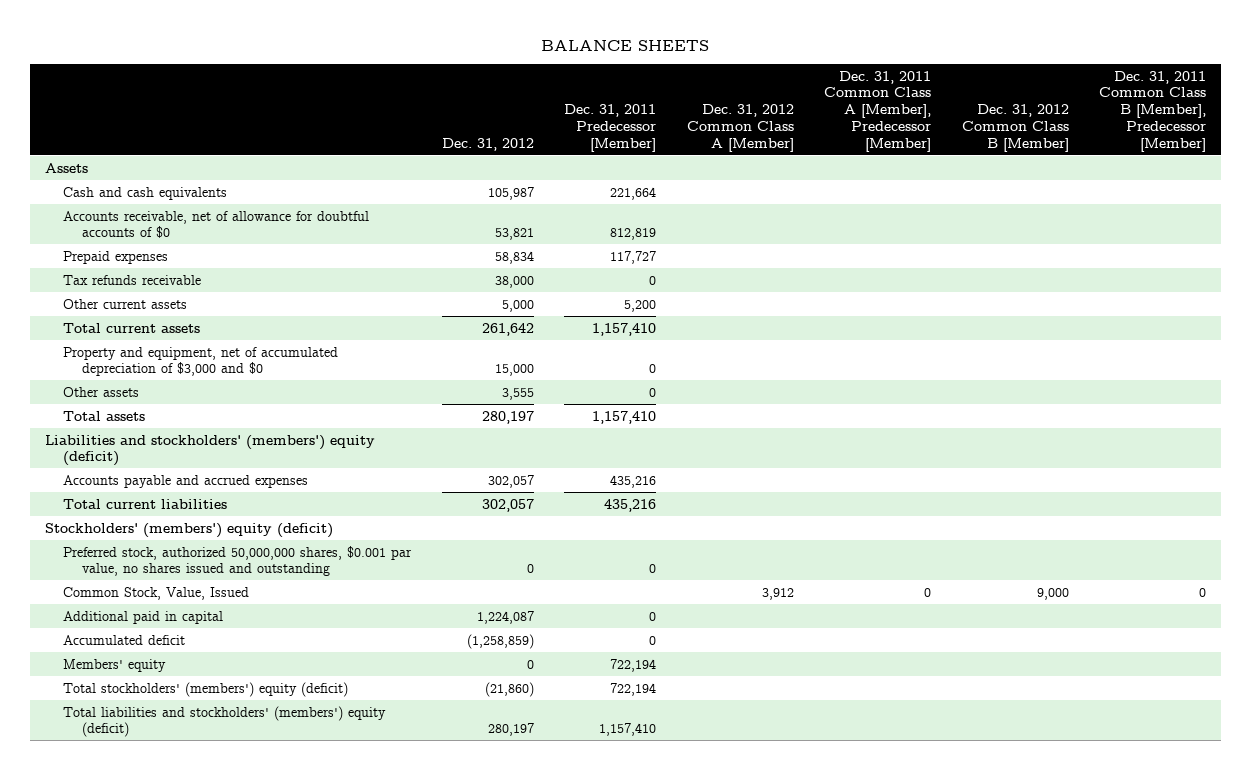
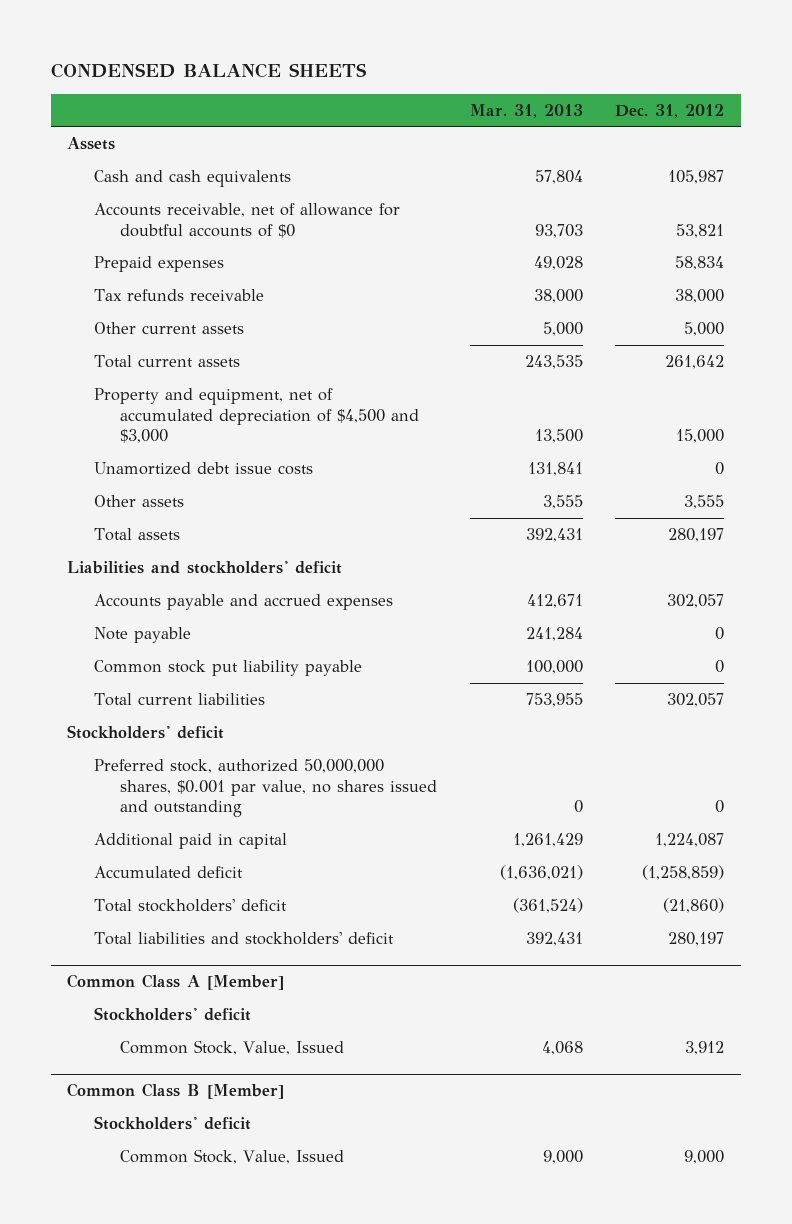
[541,39,710,51] BALANCE SHEETS -> [51,62,368,78] CONDENSED BALANCE SHEETS
[564,104,657,152] Dec. 31, 2011 Predecessor [Member] -> none
[686,104,794,152] Dec. 31, 2012 Common Class A [Member] -> none
[824,70,932,152] Dec. 31, 2011 Common Class A [Member], Predecessor [Member] -> none
[961,104,1069,152] Dec. 31, 2012 Common Class B [Member] -> none
[1099,70,1207,152] Dec. 31, 2011 Common Class B [Member], Predecessor [Member] -> none
none -> [469,103,583,118] Mar. 31, 2013
[63,346,339,377] Property and equipment, net of accumulated depreciation of $3,000 and $0 -> [93,388,420,444] Property and equipment, net of accumulated depreciation of $4,500 and $3,000
none -> [93,462,313,476] Unamortized debt issue costs
[44,434,375,467] Liabilities and stockholders' (members') equity (deficit) -> [67,561,343,575] Liabilities and stockholders' deficit
none -> [93,627,191,644] Note payable
none -> [93,660,362,677] Common stock put liability payable
[44,522,333,538] Stockholders' (members') equity (deficit) -> [67,725,225,740] Stockholders' deficit
[63,586,250,600] Common Stock, Value, Issued -> none
[63,658,167,672] Members' equity -> none
[63,681,349,697] Total stockholders' (members') equity (deficit) -> [93,899,287,913] Total stockholders' deficit
[63,705,387,738] Total liabilities and stockholders' (members') equity (deficit) -> [93,932,394,946] Total liabilities and stockholders' deficit
none -> [67,974,285,991] Common Class A [Member]
none -> [93,1007,251,1022] Stockholders' deficit
none -> [120,1040,345,1056] Common Stock, Value, Issued
none -> [67,1083,285,1100] Common Class B [Member]
none -> [93,1116,251,1131] Stockholders' deficit
none -> [120,1149,345,1165] Common Stock, Value, Issued

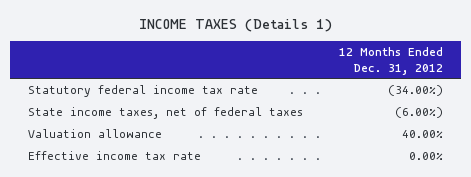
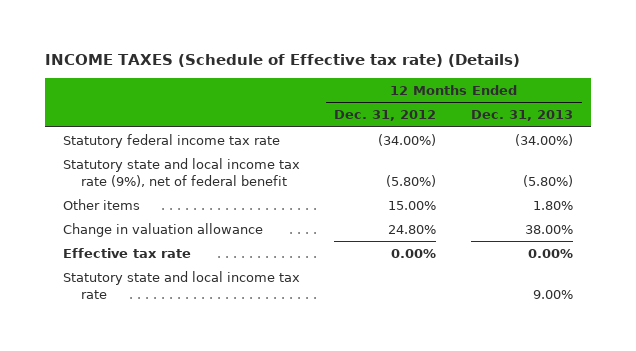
[138,19,332,33] INCOME TAXES (Details 1) -> [45,54,521,68] INCOME TAXES (Schedule of Effective tax rate) (Details)
none -> [471,110,574,122] Dec. 31, 2013
[28,107,304,120] State income taxes, net of federal taxes -> [62,157,300,187] Statutory state and local income tax rate (9%), net of federal benefit
[394,107,443,119] (6.00%) -> [386,174,437,187] (5.80%)
none -> [62,198,140,210] Other items
[28,129,163,139] Valuation allowance -> [62,222,263,237] Change in valuation allowance
[401,130,443,139] 40.00% -> [388,224,437,234] 24.80%
[28,151,202,161] Effective income tax rate -> [62,247,191,258] Effective tax rate
none -> [62,270,300,299] Statutory state and local income tax rate

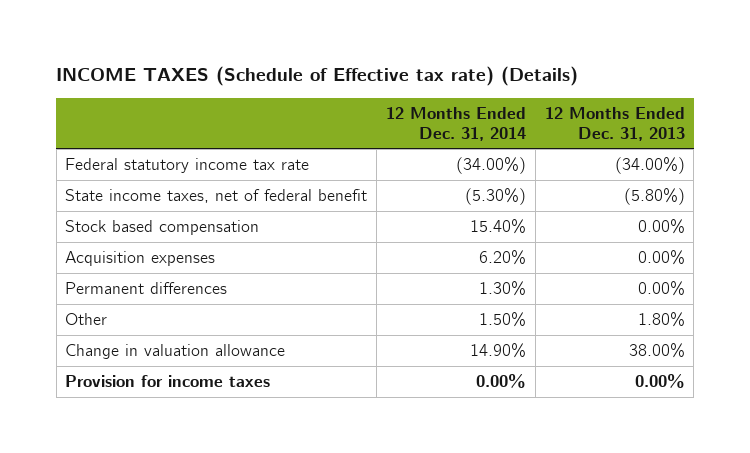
[334,110,437,122] Dec. 31, 2012 -> none
none -> [385,106,526,141] 12 Months Ended Dec. 31, 2014
[62,133,280,148] Statutory federal income tax rate -> [65,157,310,173] Federal statutory income tax rate
[62,157,300,187] Statutory state and local income tax rate (9%), net of federal benefit -> [65,188,368,203] State income taxes, net of federal benefit
none -> [65,219,260,235] Stock based compensation
none -> [65,250,216,266] Acquisition expenses
none -> [65,281,228,294] Permanent differences
[62,198,140,210] Other items -> [65,312,108,325] Other
[62,270,300,299] Statutory state and local income tax rate -> none
[62,247,191,258] Effective tax rate -> [65,374,271,387] Provision for income taxes

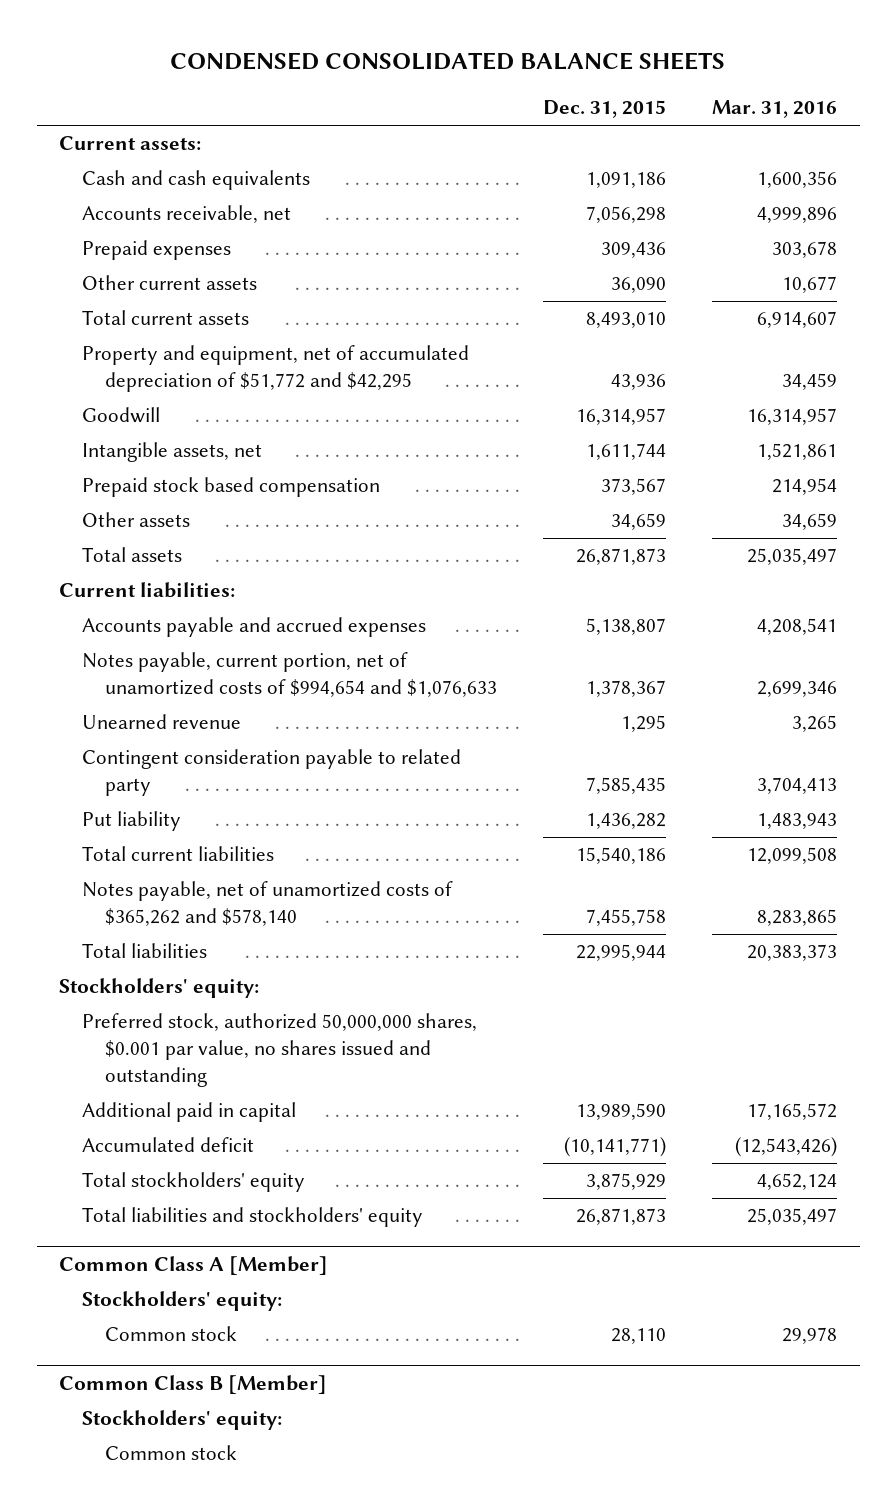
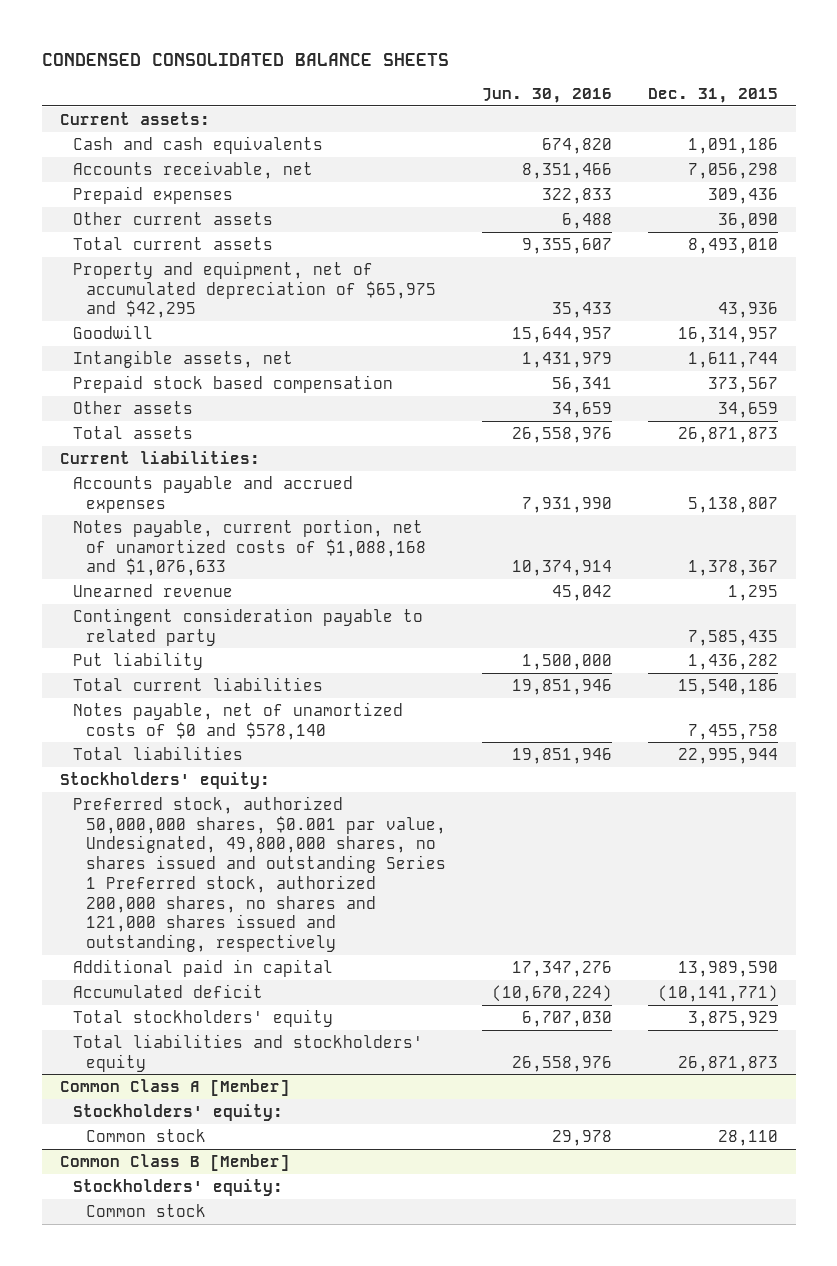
[711,100,837,119] Mar. 31, 2016 -> none
none -> [481,87,612,103] Jun. 30, 2016
[82,345,470,393] Property and equipment, net of accumulated depreciation of $51,772 and $42,295 -> [72,260,436,319] Property and equipment, net of accumulated depreciation of $65,975 and $42,295
[82,652,498,698] Notes payable, current portion, net of unamortized costs of $994,654 and $1,076,633 -> [72,518,426,577] Notes payable, current portion, net of unamortized costs of $1,088,168 and $1,076,633
[82,881,454,927] Notes payable, net of unamortized costs of $365,262 and $578,140 -> [72,701,403,740] Notes payable, net of unamortized costs of $0 and $578,140
[82,1013,478,1087] Preferred stock, authorized 50,000,000 shares, $0.001 par value, no shares issued and outstanding -> [72,795,446,953] Preferred stock, authorized 50,000,000 shares, $0.001 par value, Undesignated, 49,800,000 shares, no shares issued and outstanding Series 1 Preferred stock, authorized 200,000 shares, no shares and 121,000 shares issued and outstanding, respectively

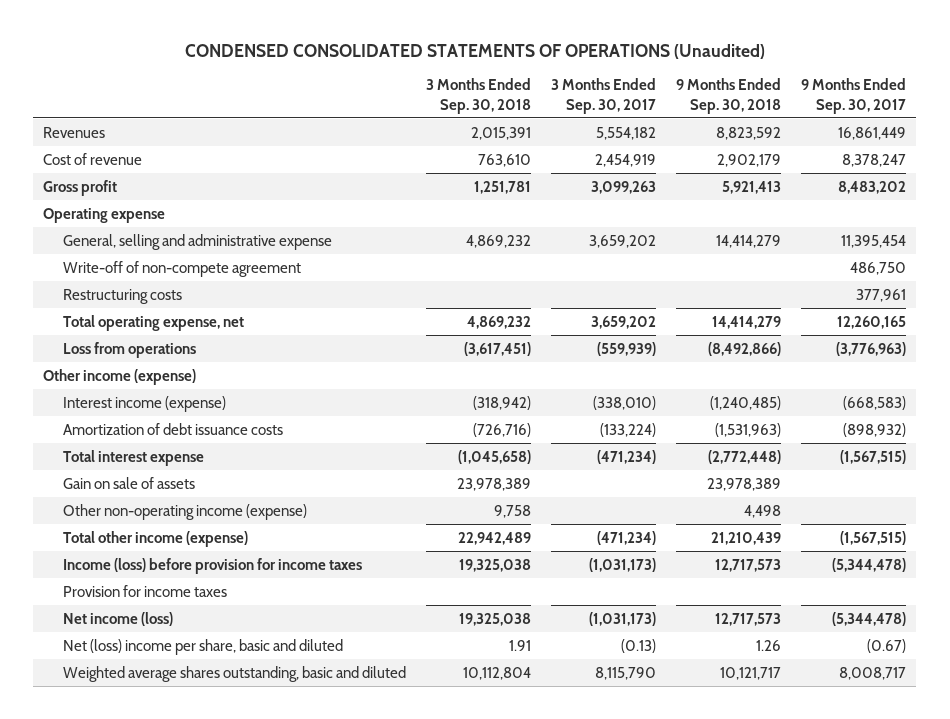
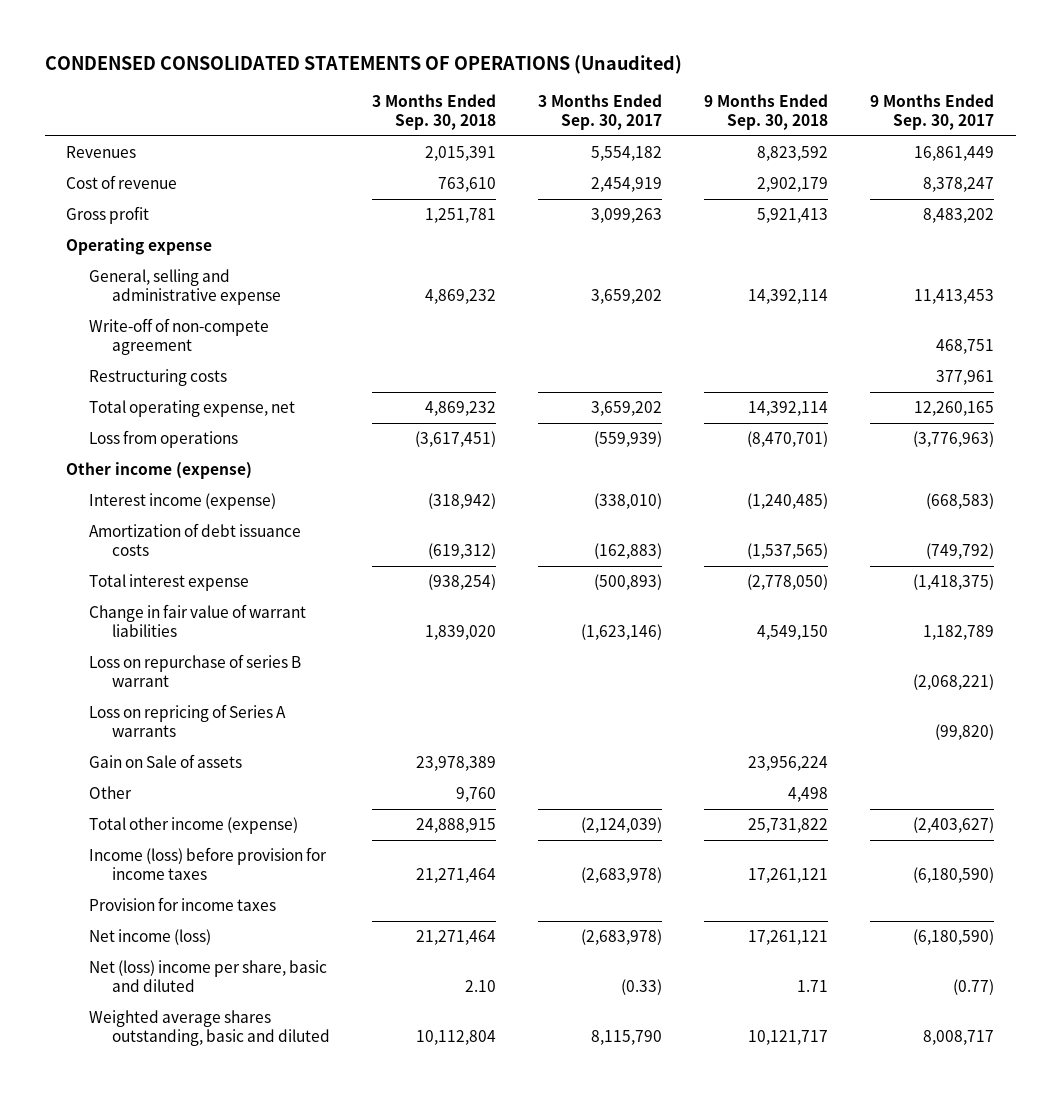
[716,234,782,248] 14,414,279 -> [748,289,829,305] 14,392,114
[841,234,907,248] 11,395,454 -> [914,289,995,305] 11,413,453
[850,261,907,275] 486,750 -> [936,339,995,355] 468,751
[712,315,782,329] 14,414,279 -> [748,401,829,417] 14,392,114
[708,341,782,356] (8,492,866) -> [747,431,829,448] (8,470,701)
[63,503,308,520] Other non-operating income (expense) -> none
[473,422,532,437] (726,716) -> [427,543,496,560] (619,312)
[600,422,657,437] (133,224) -> [594,543,663,560] (162,883)
[715,422,782,437] (1,531,963) -> [747,543,829,560] (1,537,565)
[843,422,907,437] (898,932) -> [926,543,995,560] (749,792)
[458,449,532,464] (1,045,658) -> [427,574,496,591] (938,254)
[597,449,657,464] (471,234) -> [594,574,663,591] (500,893)
[708,449,782,464] (2,772,448) -> [747,574,829,591] (2,778,050)
[840,449,907,464] (1,567,515) -> [913,574,995,591] (1,418,375)
none -> [88,604,306,638] Change in fair value of warrant liabilities
none -> [88,654,301,688] Loss on repurchase of series B warrant
none -> [88,704,286,738] Loss on repricing of Series A warrants
[63,476,196,489] Gain on sale of assets -> [88,754,242,769] Gain on Sale of assets
[707,477,782,491] 23,978,389 -> [748,756,829,772] 23,956,224
none -> [88,786,132,800] Other
[458,531,532,545] 22,942,489 -> [415,818,496,834] 24,888,915
[597,530,657,545] (471,234) -> [581,817,663,834] (2,124,039)
[711,531,782,545] 21,210,439 -> [748,818,829,834] 25,731,822
[840,530,907,545] (1,567,515) -> [913,817,995,834] (2,403,627)
[459,558,532,572] 19,325,038 -> [415,868,496,884] 21,271,464
[589,557,657,572] (1,031,173) -> [581,867,663,884] (2,683,978)
[715,558,782,572] 12,717,573 -> [748,868,829,884] 17,261,121
[832,557,907,572] (5,344,478) -> [913,867,995,884] (6,180,590)
[459,612,532,626] 19,325,038 -> [415,930,496,946] 21,271,464
[589,611,657,626] (1,031,173) -> [581,929,663,946] (2,683,978)
[715,612,782,626] 12,717,573 -> [748,930,829,946] 17,261,121
[832,611,907,626] (5,344,478) -> [913,929,995,946] (6,180,590)
[509,639,532,651] 1.91 -> [464,980,496,993] 2.10
[621,638,657,653] (0.13) -> [621,979,663,996] (0.33)
[756,639,782,651] 1.26 -> [797,980,829,993] 1.71
[867,638,907,653] (0.67) -> [953,979,995,996] (0.77)

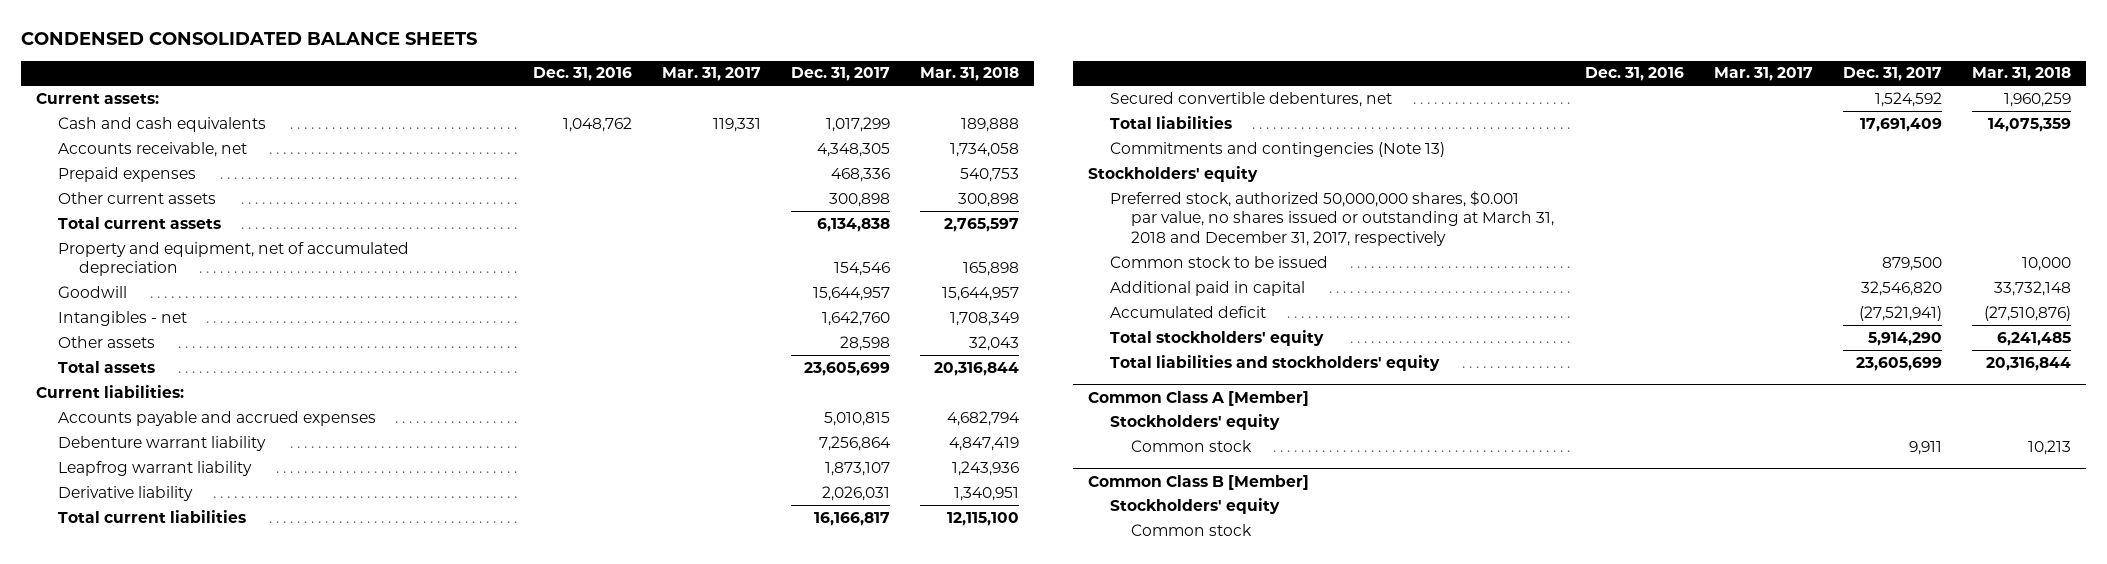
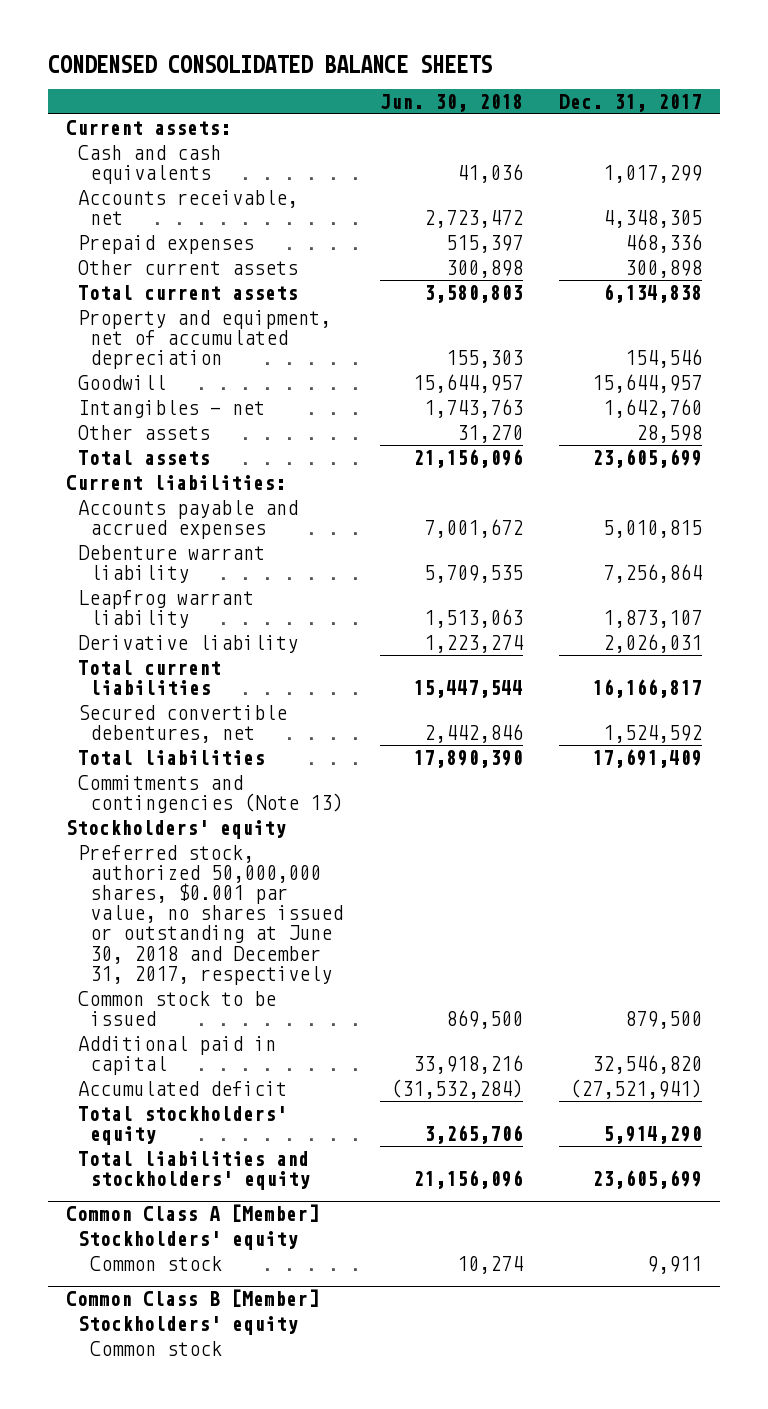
[532,67,632,82] Dec. 31, 2016 -> none
[661,67,761,82] Mar. 31, 2017 -> none
[920,67,1020,82] Mar. 31, 2018 -> none
none -> [379,93,523,112] Jun. 30, 2018
[1109,190,1555,246] Preferred stock, authorized 50,000,000 shares, $0.001 par value, no shares issued or outstanding at March 31, 2018 and December 31, 2017, respectively -> [78,844,344,985] Preferred stock, authorized 50,000,000 shares, $0.001 par value, no shares issued or outstanding at June 30, 2018 and December 31, 2017, respectively

